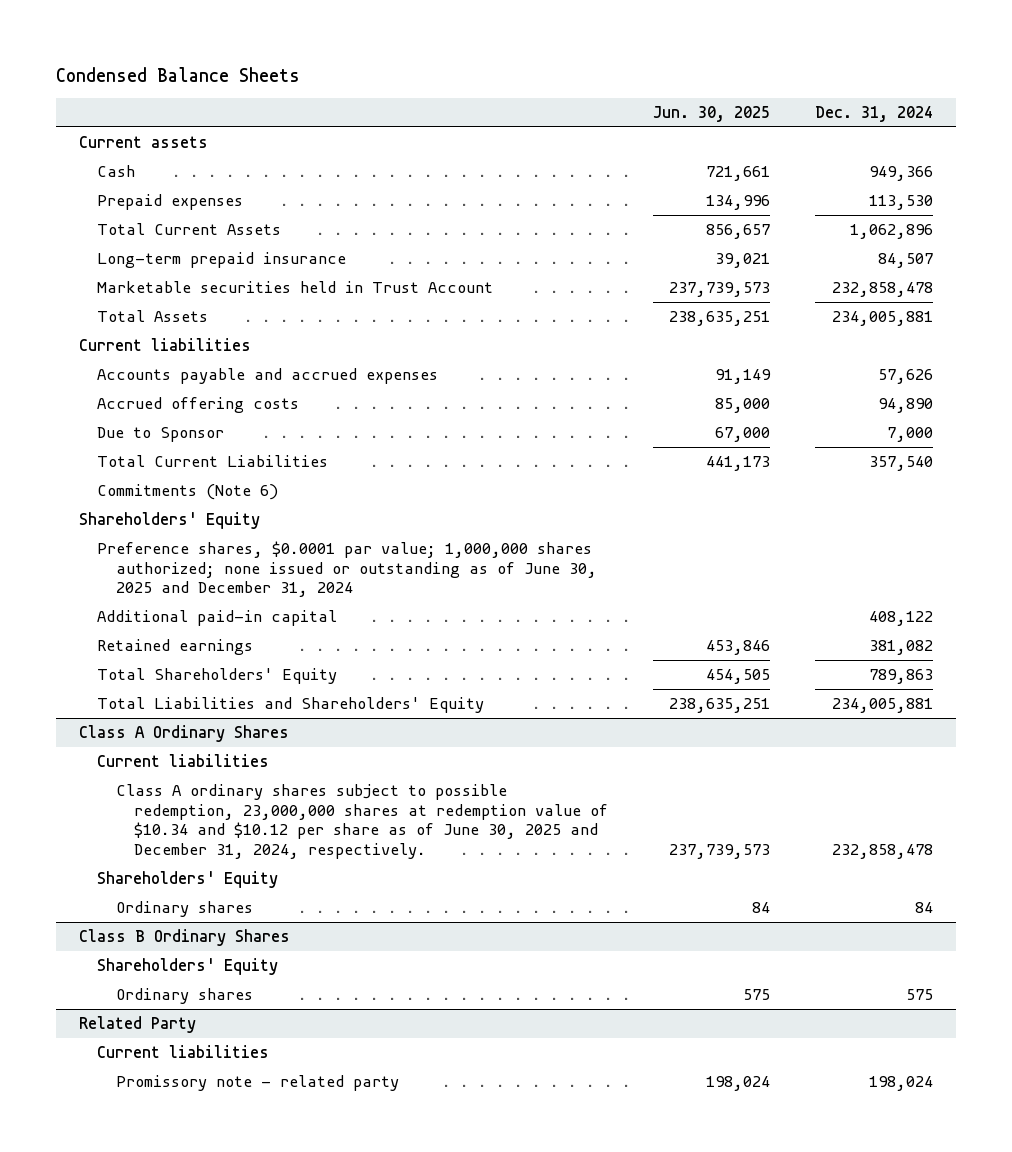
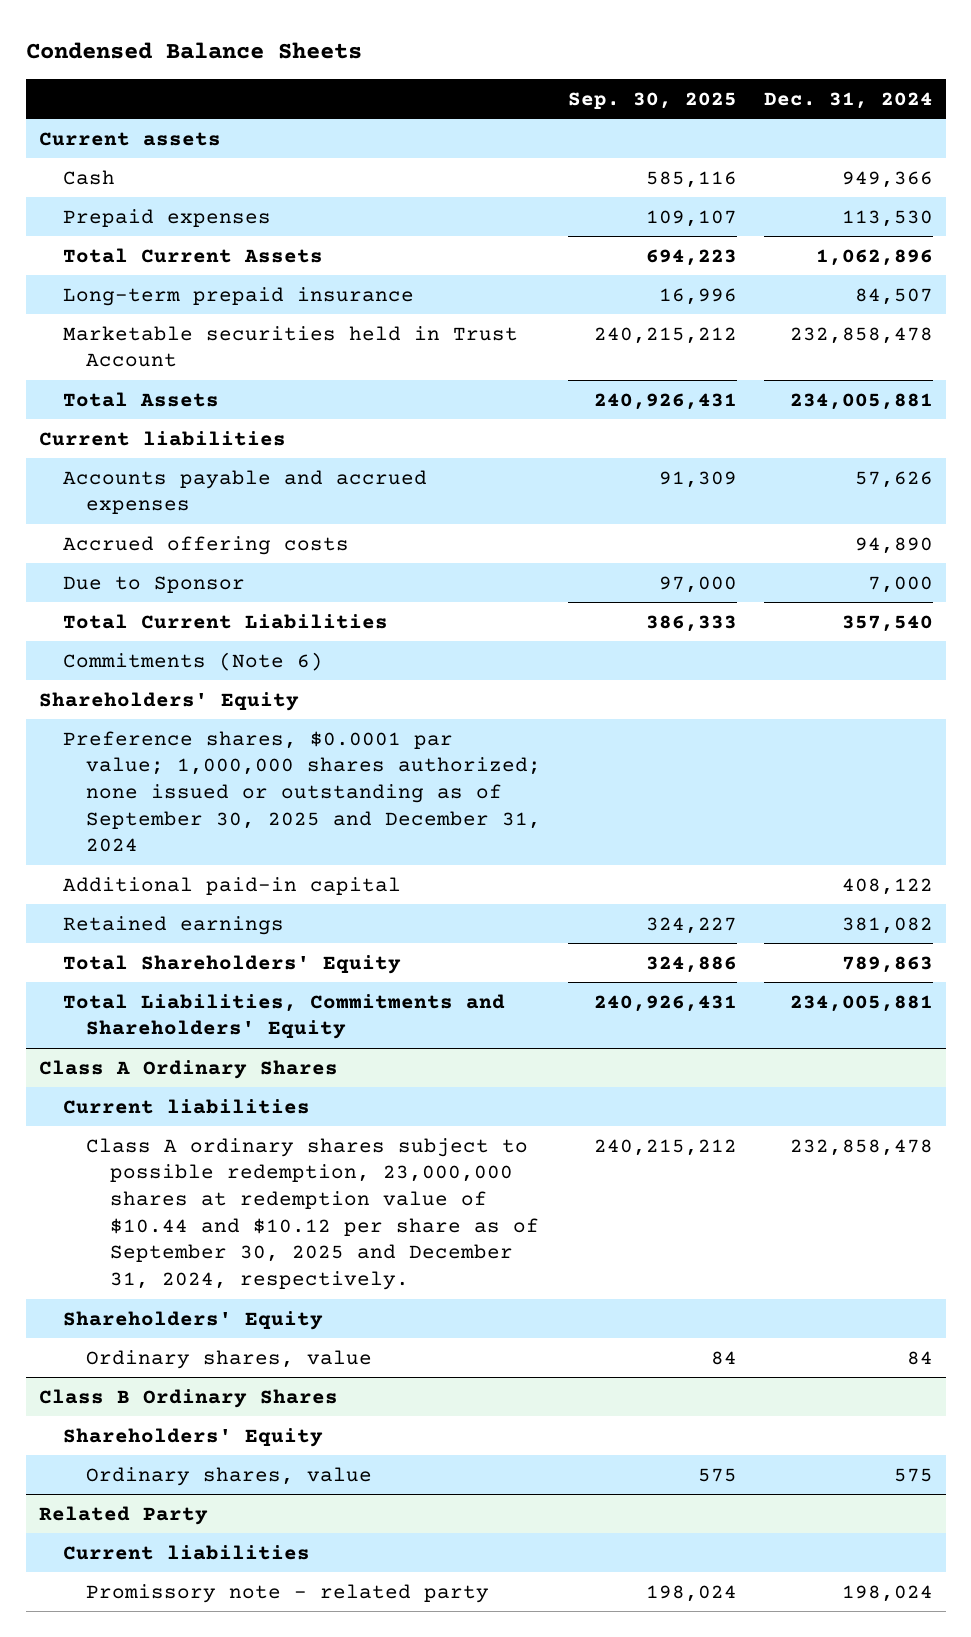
[653,105,771,122] Jun. 30, 2025 -> none
none -> [567,91,737,109] Sep. 30, 2025
[97,540,597,598] Preference shares, $0.0001 par value; 1,000,000 shares authorized; none issued or outstanding as of June 30, 2025 and December 31, 2024 -> [62,730,542,853] Preference shares, $0.0001 par value; 1,000,000 shares authorized; none issued or outstanding as of September 30, 2025 and December 31, 2024
[97,696,485,713] Total Liabilities and Shareholders' Equity -> [62,993,505,1040] Total Liabilities, Commitments and Shareholders' Equity
[115,783,609,860] Class A ordinary shares subject to possible redemption, 23,000,000 shares at redemption value of $10.34 and $10.12 per share as of June 30, 2025 and December 31, 2024, respectively. -> [86,1137,539,1290] Class A ordinary shares subject to possible redemption, 23,000,000 shares at redemption value of $10.44 and $10.12 per share as of September 30, 2025 and December 31, 2024, respectively.
[115,900,253,917] Ordinary shares -> [86,1349,373,1369] Ordinary shares, value
[115,987,253,1004] Ordinary shares -> [86,1466,373,1486] Ordinary shares, value

